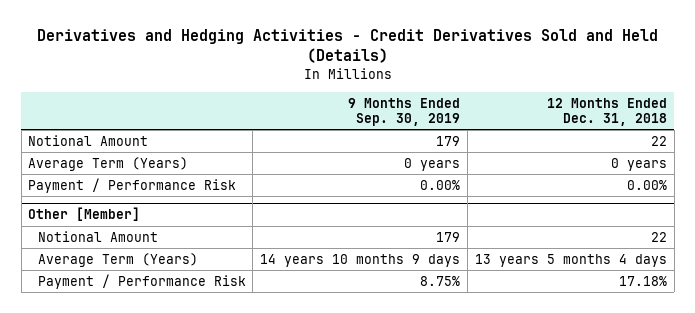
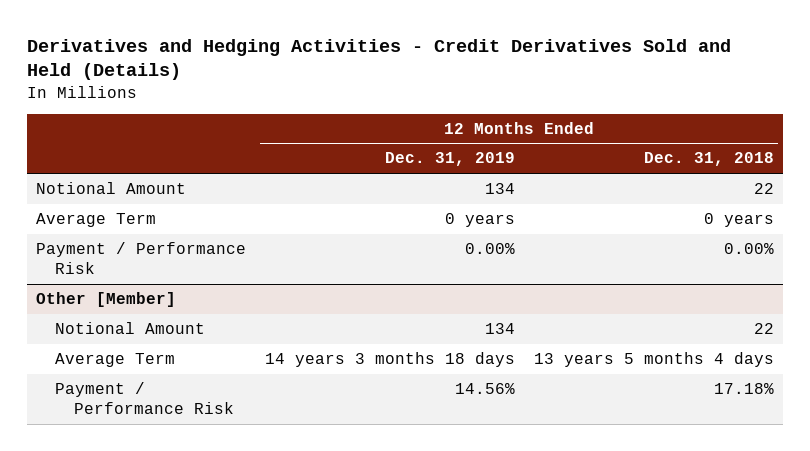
[348,97,461,126] 9 Months Ended Sep. 30, 2019 -> none
none -> [385,152,516,167] Dec. 31, 2019
[28,156,189,171] Average Term (Years) -> [36,213,157,228] Average Term
[37,252,198,267] Average Term (Years) -> [55,353,176,368] Average Term

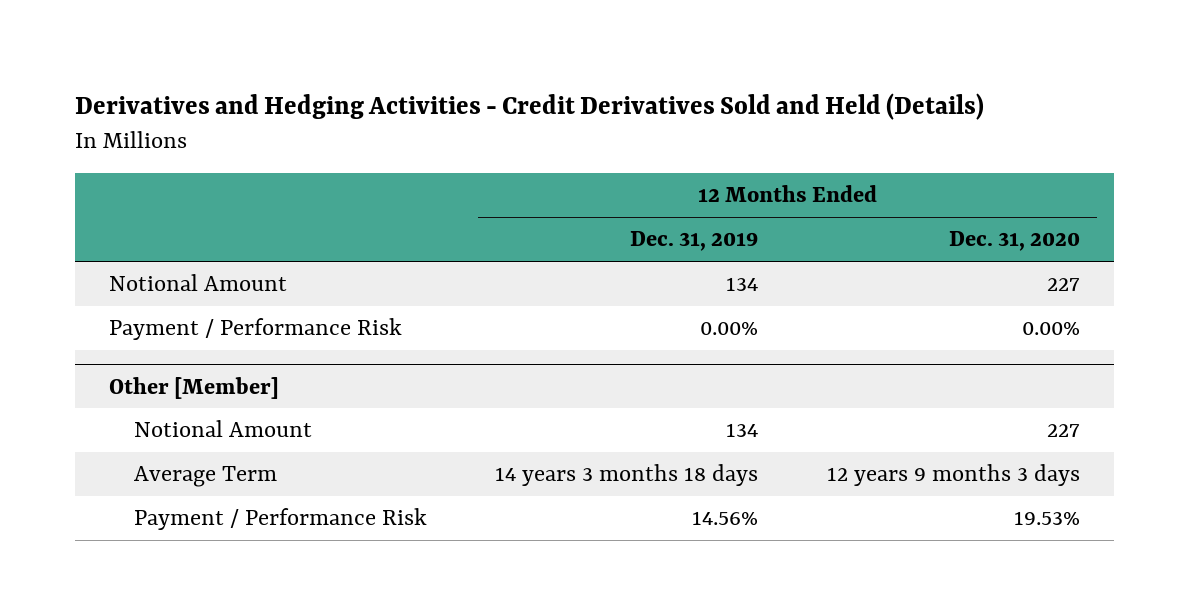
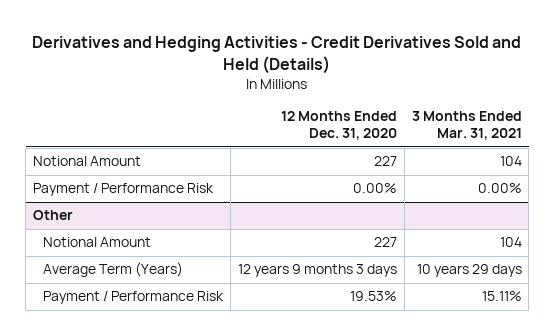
[630,231,759,252] Dec. 31, 2019 -> none
none -> [411,111,522,141] 3 Months Ended Mar. 31, 2021
[108,376,279,399] Other [Member] -> [33,210,74,221] Other
[134,466,278,488] Average Term -> [43,262,184,278] Average Term (Years)

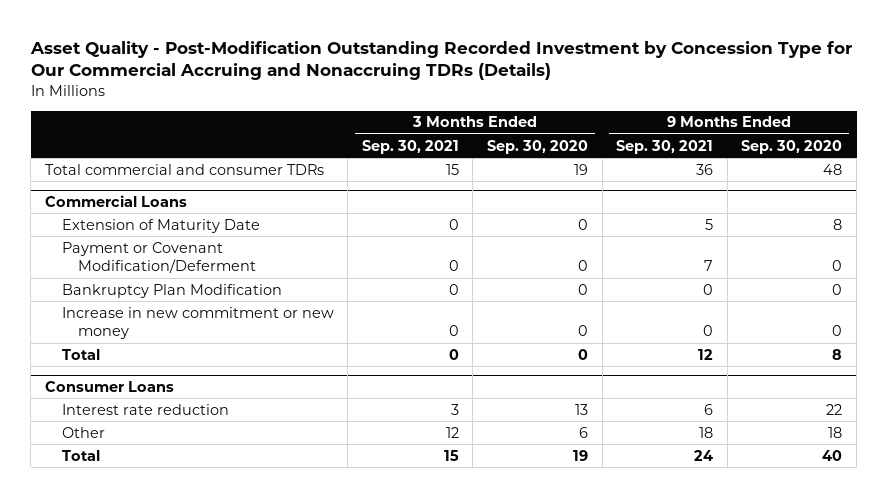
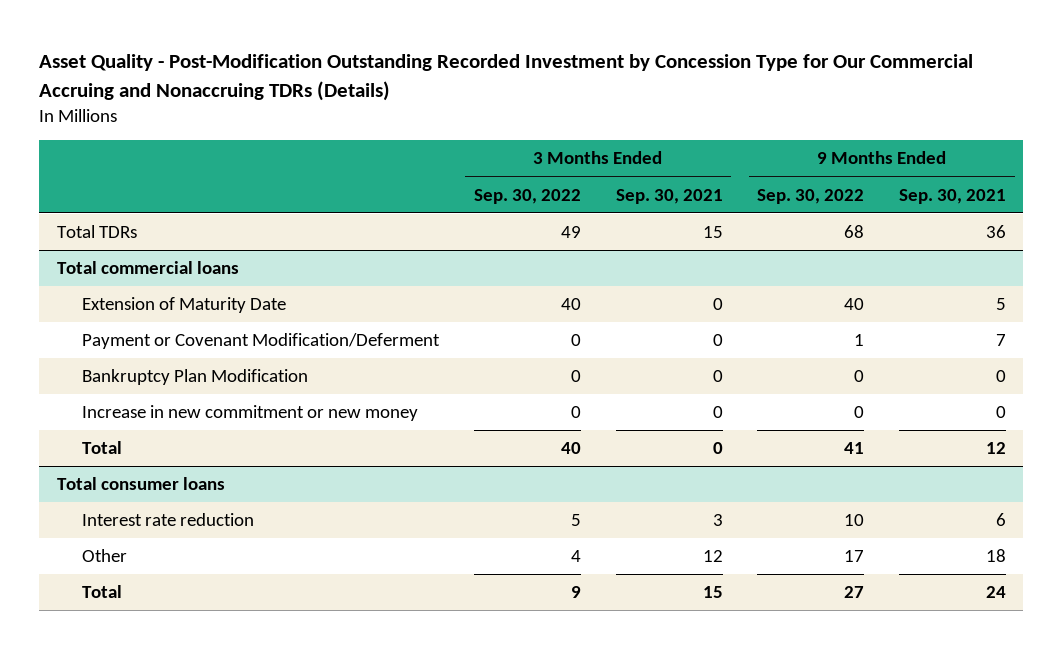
[487,139,589,154] Sep. 30, 2020 -> none
[741,139,843,154] Sep. 30, 2020 -> none
none -> [474,188,582,204] Sep. 30, 2022
none -> [757,188,865,204] Sep. 30, 2022
[45,163,325,175] Total commercial and consumer TDRs -> [56,225,137,239] Total TDRs
[45,194,188,207] Commercial Loans -> [56,261,239,275] Total commercial loans
[45,380,175,392] Consumer Loans -> [56,477,225,491] Total consumer loans

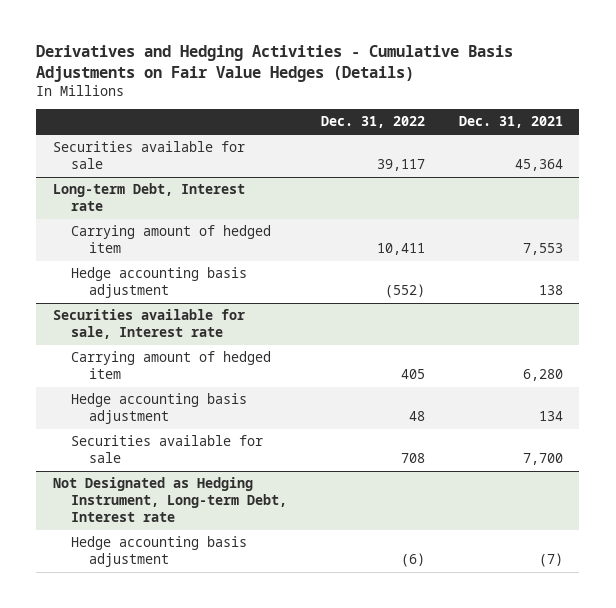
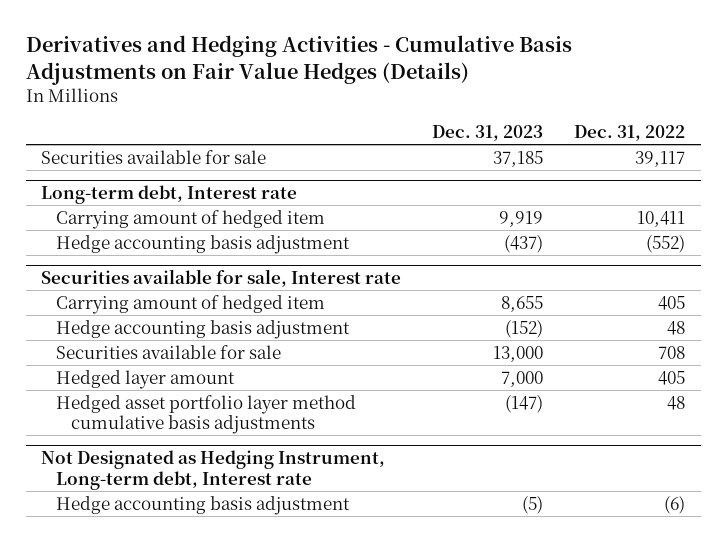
[458,116,563,129] Dec. 31, 2021 -> none
none -> [432,125,544,142] Dec. 31, 2023
[53,183,246,212] Long-term Debt, Interest rate -> [41,185,298,205] Long-term debt, Interest rate
none -> [55,369,235,389] Hedged layer amount
none -> [55,394,356,435] Hedged asset portfolio layer method cumulative basis adjustments
[53,477,288,522] Not Designated as Hedging Instrument, Long-term Debt, Interest rate -> [41,450,386,490] Not Designated as Hedging Instrument, Long-term debt, Interest rate

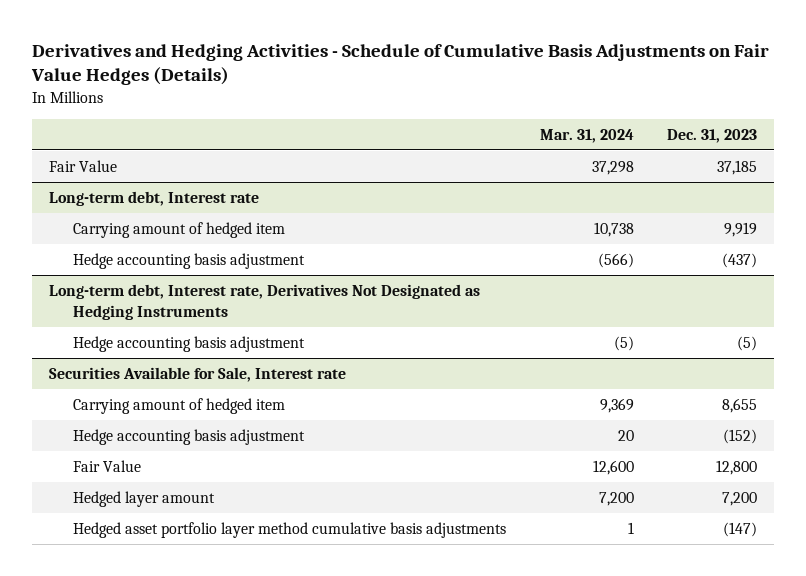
[25,35,572,85] Derivatives and Hedging Activities - Cumulative Basis Adjustments on Fair Value Hedges (Details) -> [30,43,769,86] Derivatives and Hedging Activities - Schedule of Cumulative Basis Adjustments on Fair Value Hedges (Details)
[574,125,686,142] Dec. 31, 2022 -> none
none -> [539,128,634,143] Mar. 31, 2024
[41,149,267,164] Securities available for sale -> [48,159,117,172] Fair Value
none -> [48,283,480,320] Long-term debt, Interest rate, Derivatives Not Designated as Hedging Instruments
none -> [73,335,306,352] Hedge accounting basis adjustment
[41,269,402,288] Securities available for sale, Interest rate -> [48,366,346,382] Securities Available for Sale, Interest rate
[55,344,281,359] Securities available for sale -> none
none -> [73,459,142,472] Fair Value
[501,370,544,387] 7,000 -> [722,491,758,506] 7,200
[41,450,386,490] Not Designated as Hedging Instrument, Long-term debt, Interest rate -> none
[55,495,350,515] Hedge accounting basis adjustment -> none

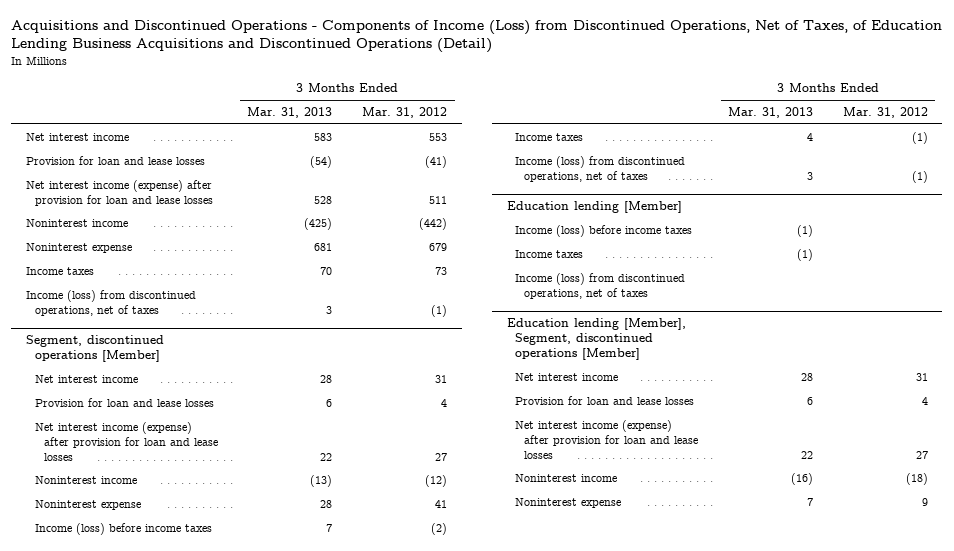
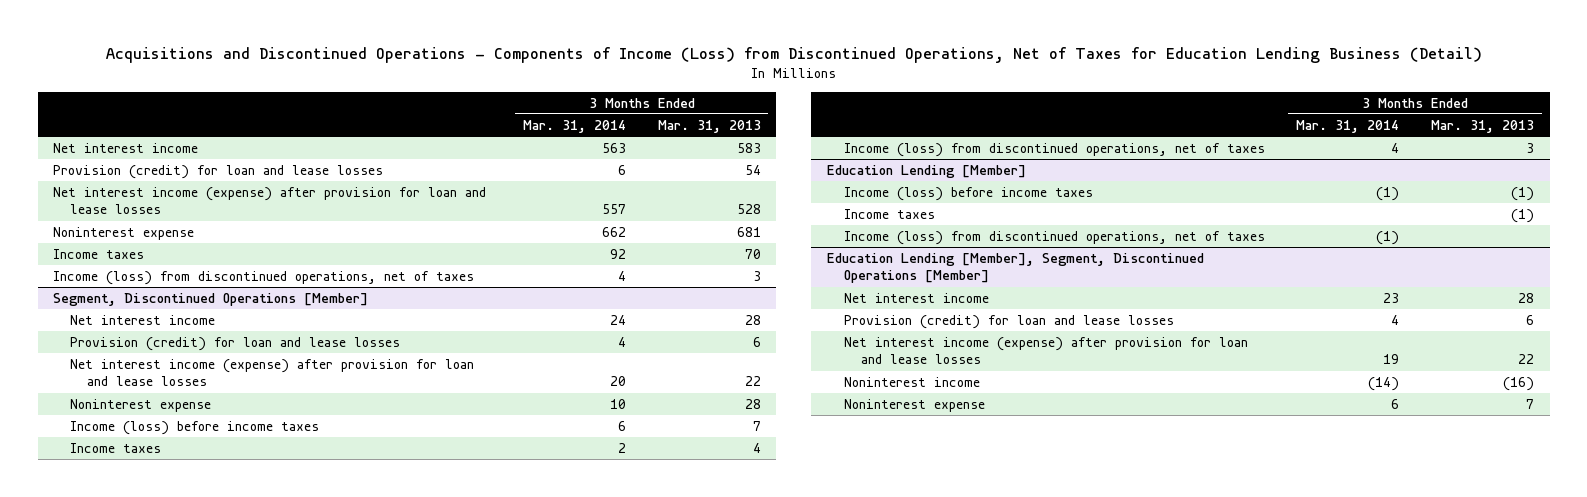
[11,19,943,54] Acquisitions and Discontinued Operations - Components of Income (Loss) from Discontinued Operations, Net of Taxes, of Education Lending Business Acquisitions and Discontinued Operations (Detail) -> [105,47,1482,64] Acquisitions and Discontinued Operations - Components of Income (Loss) from Discontinued Operations, Net of Taxes for Education Lending Business (Detail)
[362,106,448,118] Mar. 31, 2012 -> none
none -> [522,119,626,133] Mar. 31, 2014
[26,155,206,165] Provision for loan and lease losses -> [53,164,384,179] Provision (credit) for loan and lease losses
[310,155,333,168] (54) -> [744,164,761,175] 54
[26,218,129,227] Noninterest income -> none
[26,335,165,363] Segment, discontinued operations [Member] -> [53,292,369,306] Segment, Discontinued Operations [Member]
[35,397,215,407] Provision for loan and lease losses -> [70,336,401,351] Provision (credit) for loan and lease losses
[35,475,138,484] Noninterest income -> none
[506,201,682,214] Education lending [Member] -> [826,164,1026,178] Education Lending [Member]
[506,318,686,360] Education lending [Member], Segment, discontinued operations [Member] -> [826,252,1204,284] Education Lending [Member], Segment, Discontinued Operations [Member]
[515,395,695,405] Provision for loan and lease losses -> [843,314,1174,329] Provision (credit) for loan and lease losses

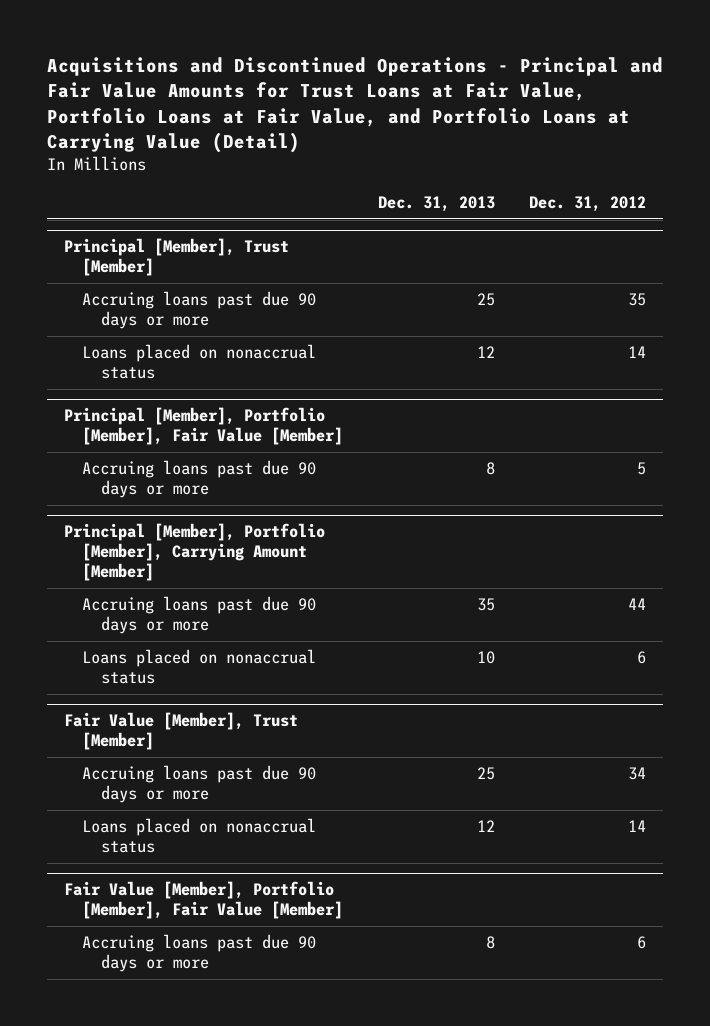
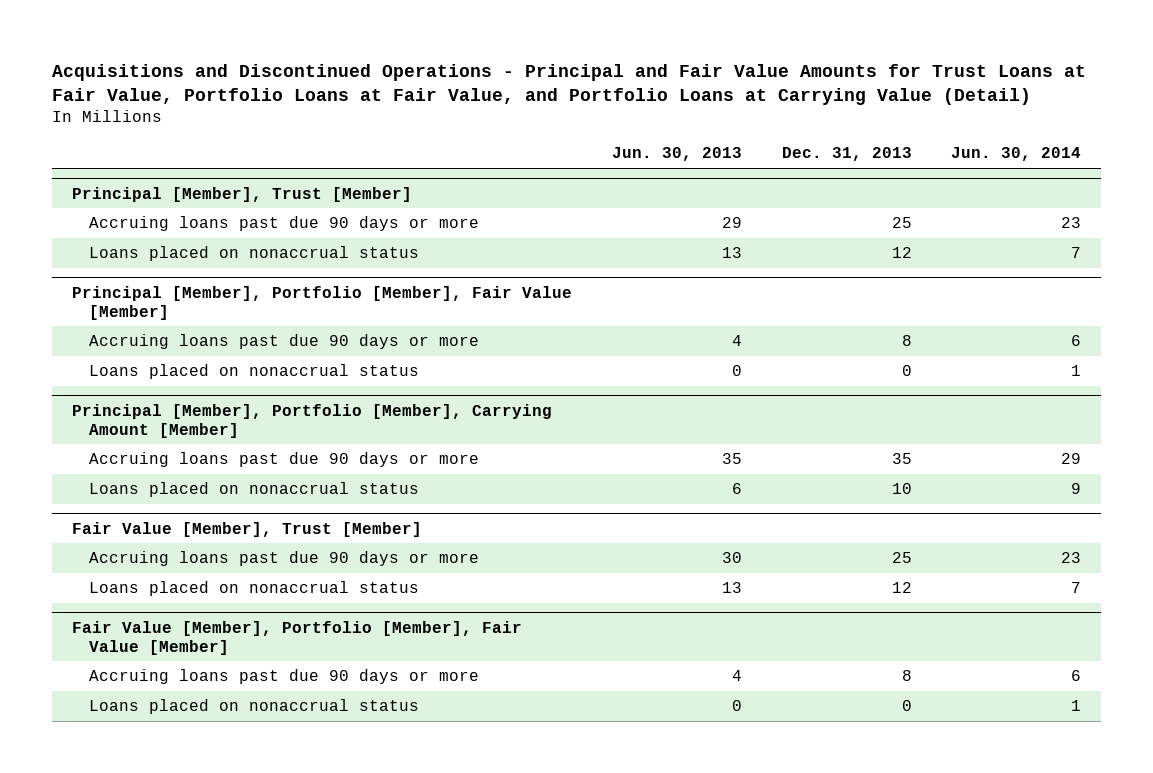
[528,196,646,213] Dec. 31, 2012 -> none
none -> [611,147,742,162] Jun. 30, 2013
none -> [951,147,1082,162] Jun. 30, 2014
none -> [89,364,420,380] Loans placed on nonaccrual status
none -> [89,699,420,715] Loans placed on nonaccrual status

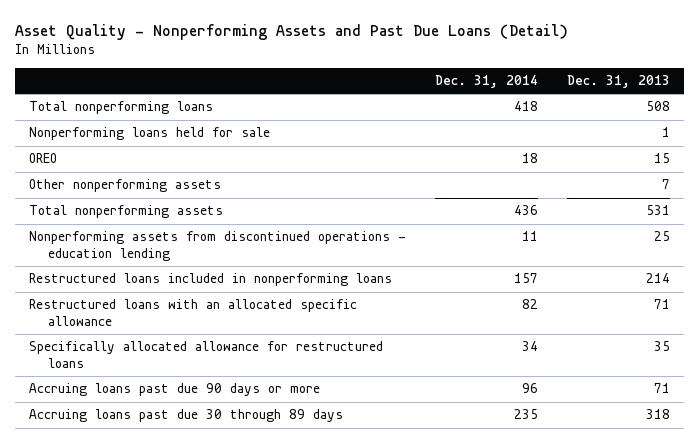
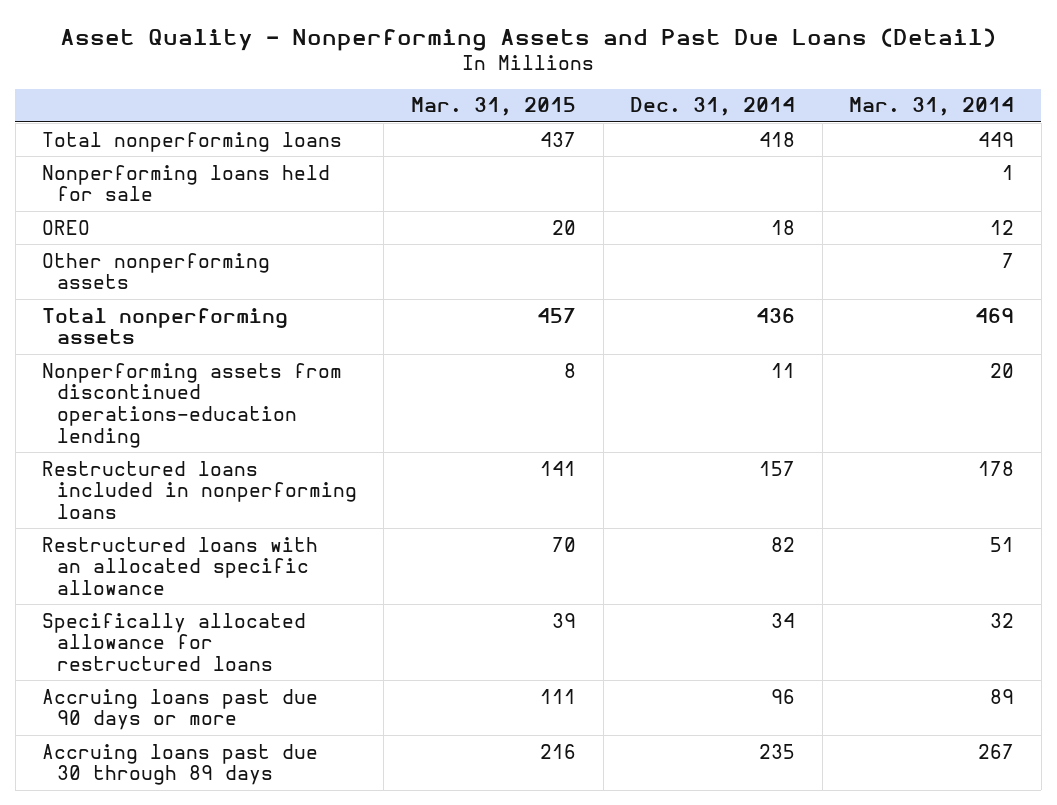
[566,75,670,89] Dec. 31, 2013 -> none
none -> [411,97,577,117] Mar. 31, 2015
none -> [849,97,1015,117] Mar. 31, 2014
[29,231,407,261] Nonperforming assets from discontinued operations - education lending -> [42,362,343,448] Nonperforming assets from discontinued operations-education lending

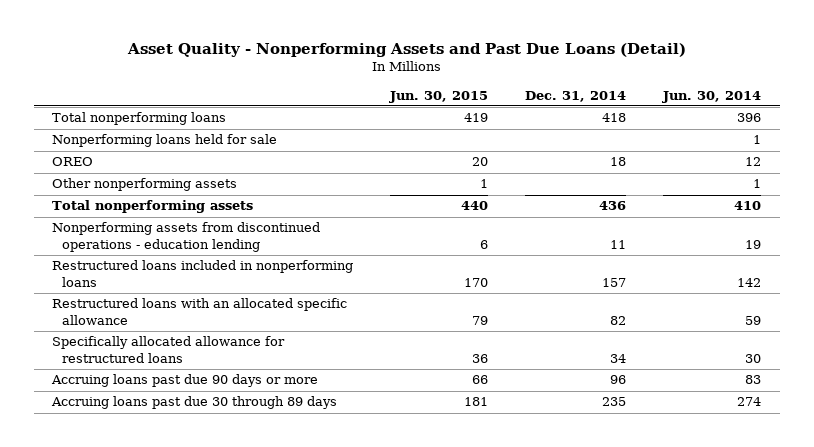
[411,97,577,117] Mar. 31, 2015 -> none
[849,97,1015,117] Mar. 31, 2014 -> none
none -> [389,90,489,103] Jun. 30, 2015
none -> [662,90,762,103] Jun. 30, 2014
[42,362,343,448] Nonperforming assets from discontinued operations-education lending -> [52,222,321,252] Nonperforming assets from discontinued operations - education lending

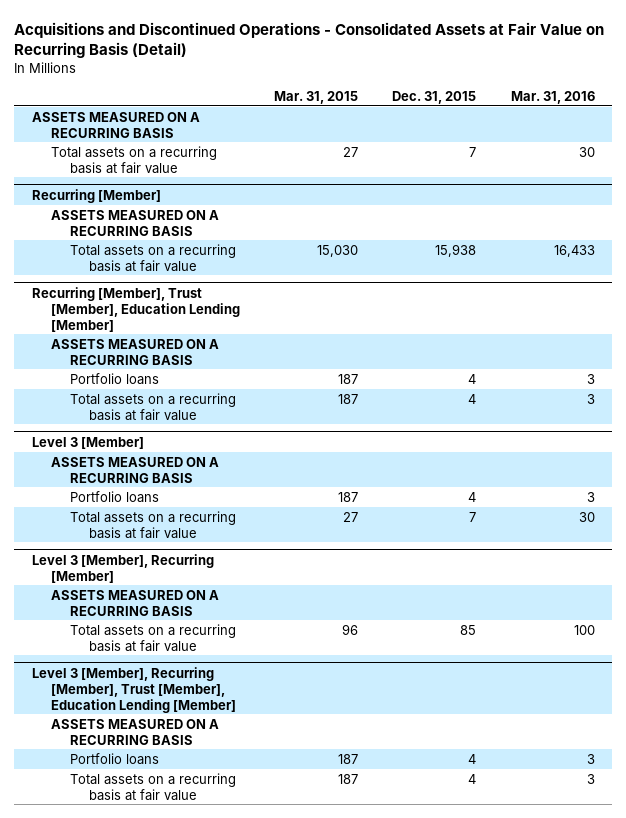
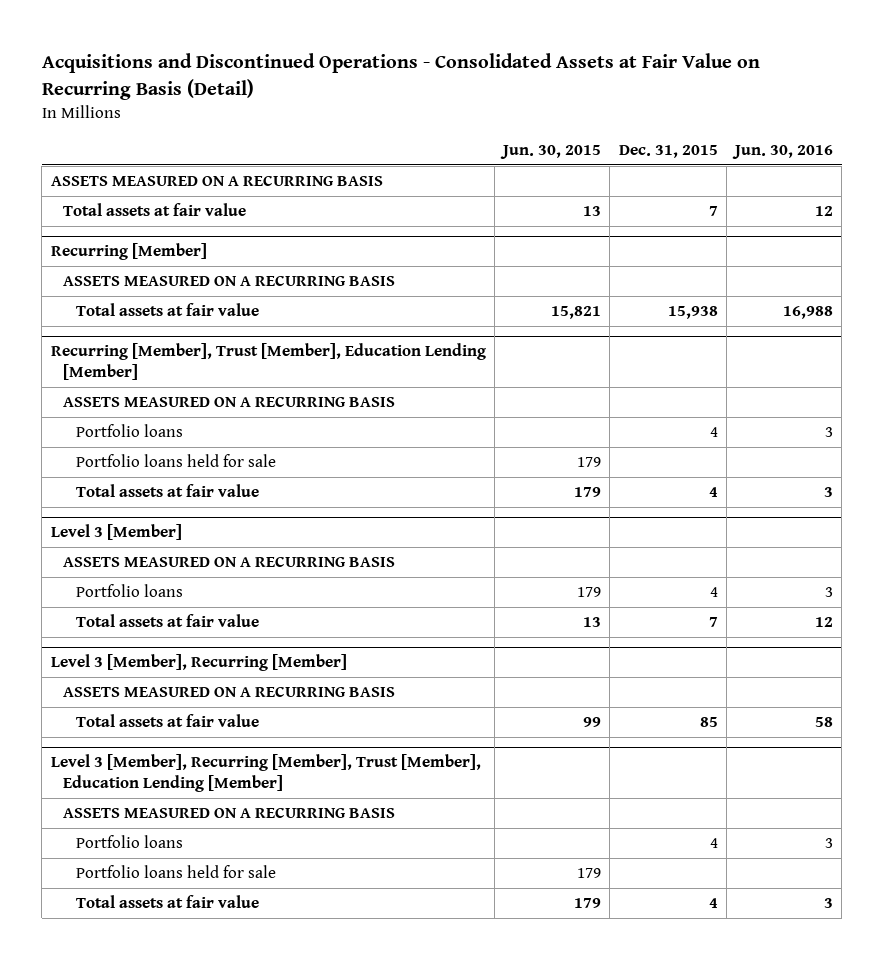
[274,91,359,105] Mar. 31, 2015 -> none
[510,91,595,105] Mar. 31, 2016 -> none
none -> [500,145,602,160] Jun. 30, 2015
none -> [732,145,834,160] Jun. 30, 2016
[50,145,217,174] Total assets on a recurring basis at fair value -> [63,203,247,217] Total assets at fair value
[69,243,236,272] Total assets on a recurring basis at fair value -> [75,303,259,317] Total assets at fair value
none -> [75,454,276,468] Portfolio loans held for sale
[69,392,236,421] Total assets on a recurring basis at fair value -> [75,484,259,498] Total assets at fair value
[69,510,236,539] Total assets on a recurring basis at fair value -> [75,614,259,628] Total assets at fair value
[69,623,236,652] Total assets on a recurring basis at fair value -> [75,714,259,728] Total assets at fair value
none -> [75,865,276,879] Portfolio loans held for sale
[69,772,236,801] Total assets on a recurring basis at fair value -> [75,895,259,909] Total assets at fair value

